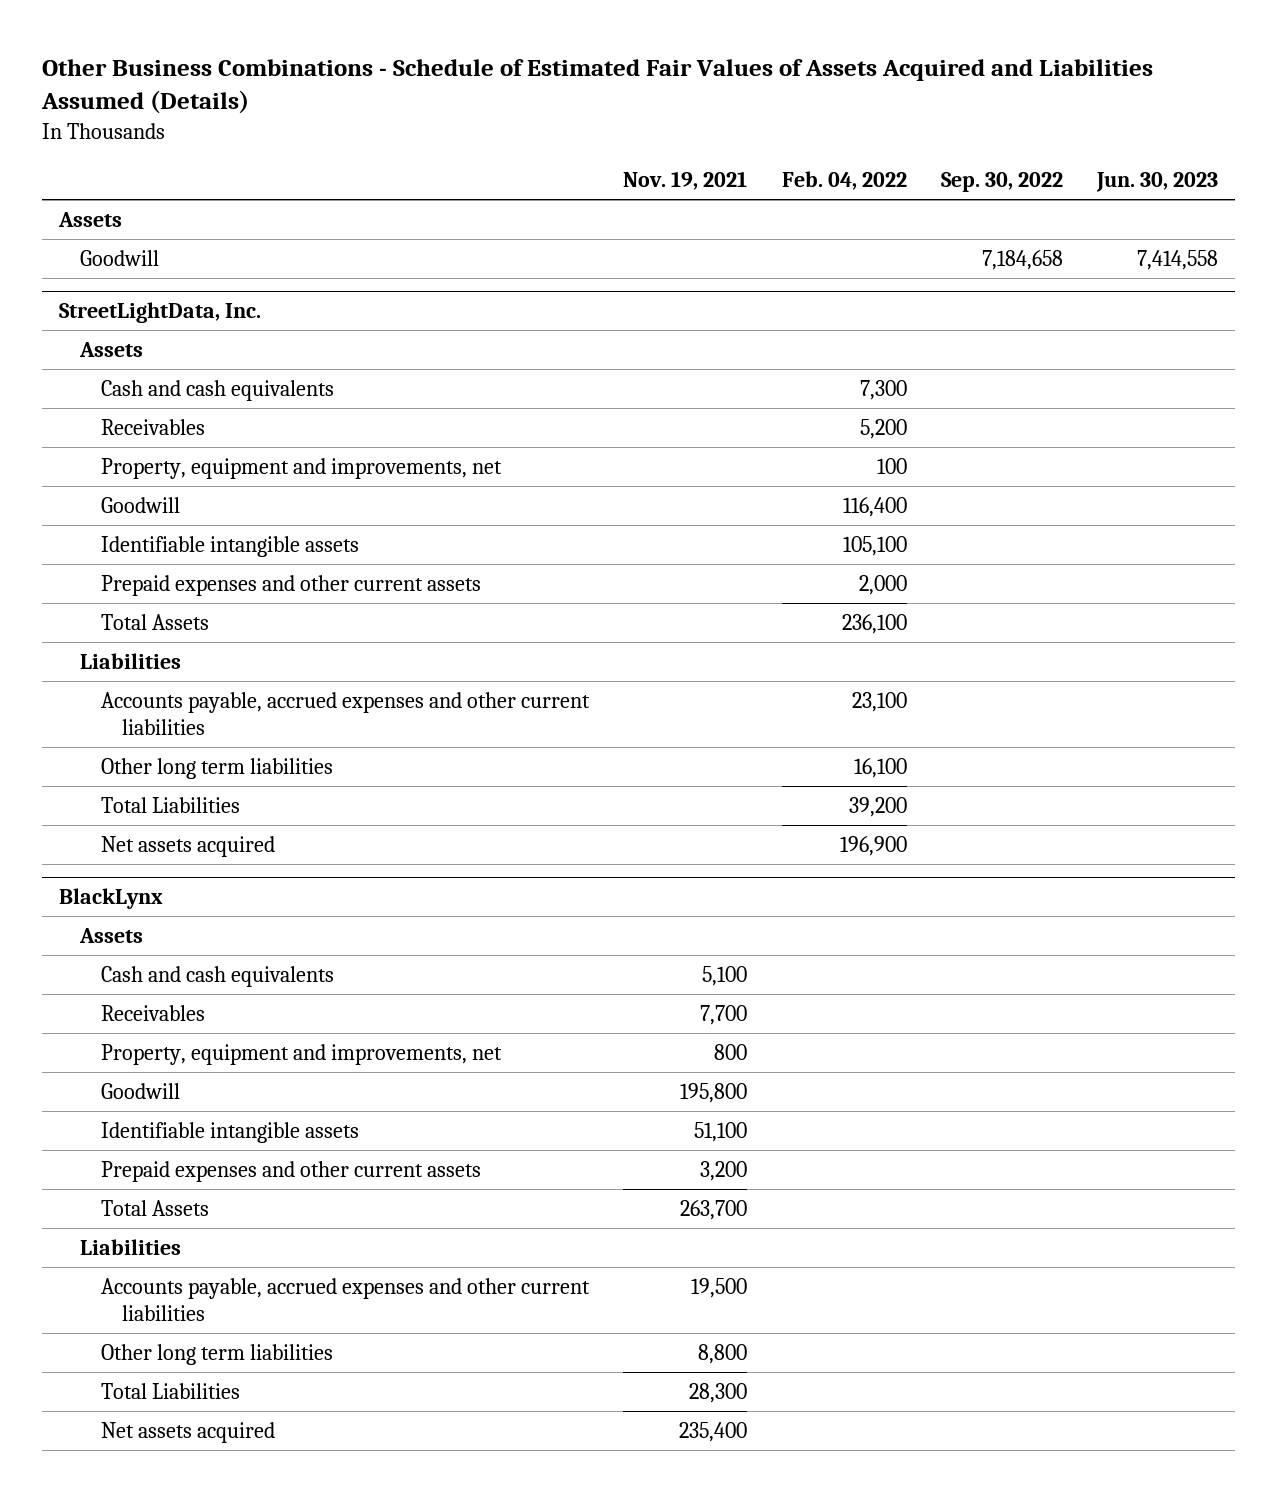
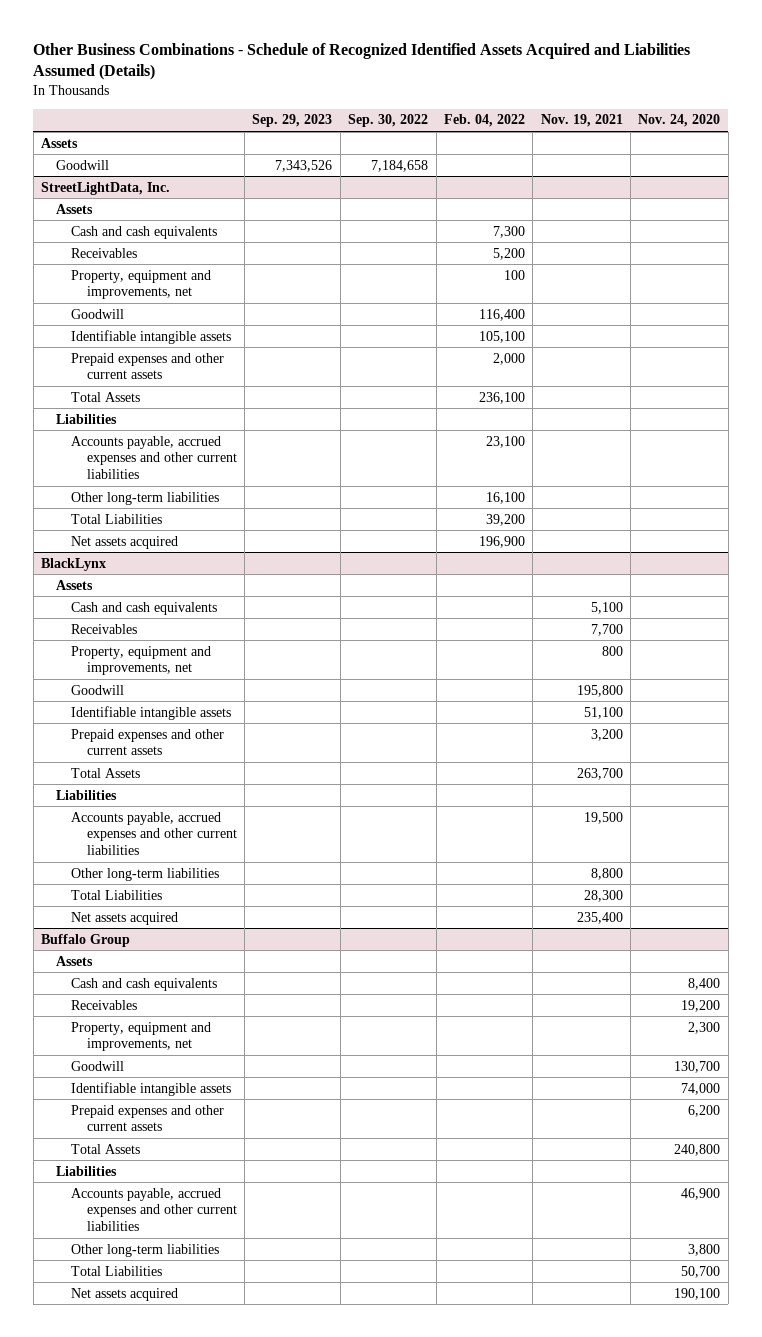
[40,58,1153,115] Other Business Combinations - Schedule of Estimated Fair Values of Assets Acquired and Liabilities Assumed (Details) -> [33,42,691,81] Other Business Combinations - Schedule of Recognized Identified Assets Acquired and Liabilities Assumed (Details)
[1095,172,1218,193] Jun. 30, 2023 -> none
none -> [252,114,333,128] Sep. 29, 2023
none -> [638,114,721,128] Nov. 24, 2020
[101,757,334,779] Other long term liabilities -> [71,491,220,505] Other long-term liabilities
[101,1343,334,1365] Other long term liabilities -> [71,867,220,881] Other long-term liabilities
none -> [41,933,131,947] Buffalo Group
none -> [56,955,94,966] Assets
none -> [71,977,218,991] Cash and cash equivalents
none -> [71,999,138,1010] Receivables
none -> [71,1021,212,1052] Property, equipment and improvements, net
none -> [71,1060,125,1071] Goodwill
none -> [71,1081,232,1096] Identifiable intangible assets
none -> [71,1104,225,1132] Prepaid expenses and other current assets
none -> [71,1143,141,1154] Total Assets
none -> [56,1165,118,1176] Liabilities
none -> [71,1187,237,1232] Accounts payable, accrued expenses and other current liabilities
none -> [71,1243,220,1257] Other long-term liabilities
none -> [71,1265,163,1276] Total Liabilities
none -> [71,1287,179,1301] Net assets acquired

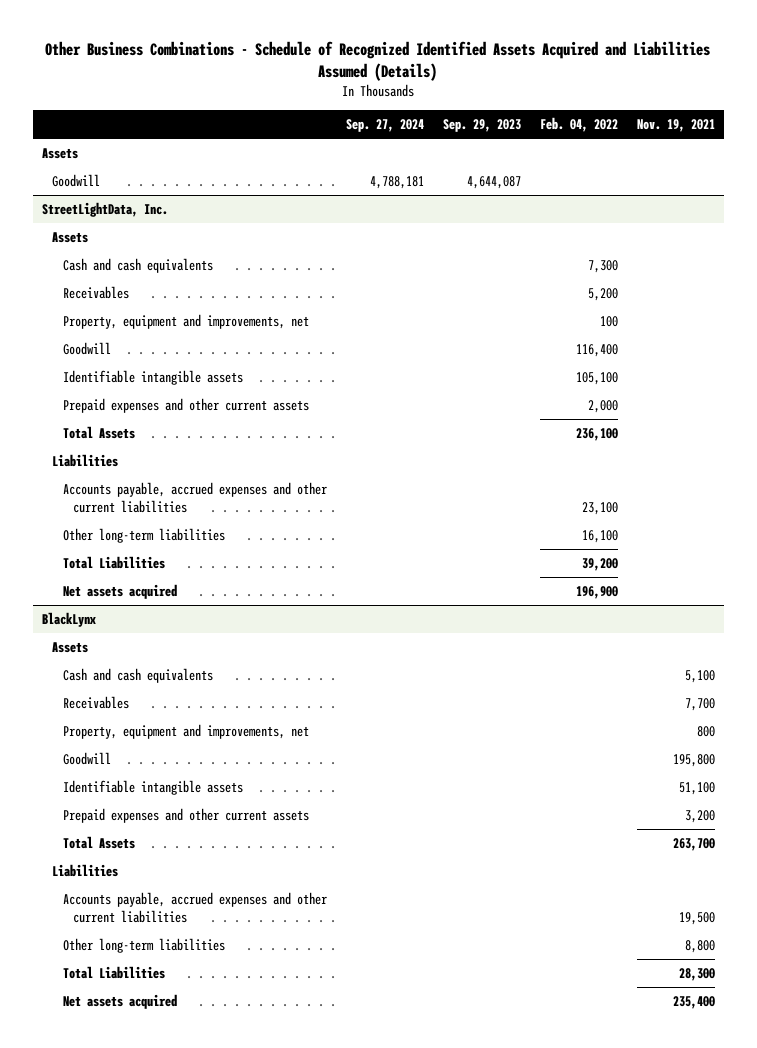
[348,114,429,128] Sep. 30, 2022 -> none
[638,114,721,128] Nov. 24, 2020 -> none
none -> [345,119,424,133] Sep. 27, 2024
[275,159,333,172] 7,343,526 -> [466,175,521,189] 4,644,087
[41,933,131,947] Buffalo Group -> none
[56,955,94,966] Assets -> none
[71,977,218,991] Cash and cash equivalents -> none
[71,999,138,1010] Receivables -> none
[71,1021,212,1052] Property, equipment and improvements, net -> none
[71,1060,125,1071] Goodwill -> none
[71,1081,232,1096] Identifiable intangible assets -> none
[71,1104,225,1132] Prepaid expenses and other current assets -> none
[71,1143,141,1154] Total Assets -> none
[56,1165,118,1176] Liabilities -> none
[71,1187,237,1232] Accounts payable, accrued expenses and other current liabilities -> none
[71,1243,220,1257] Other long-term liabilities -> none
[71,1265,163,1276] Total Liabilities -> none
[71,1287,179,1301] Net assets acquired -> none

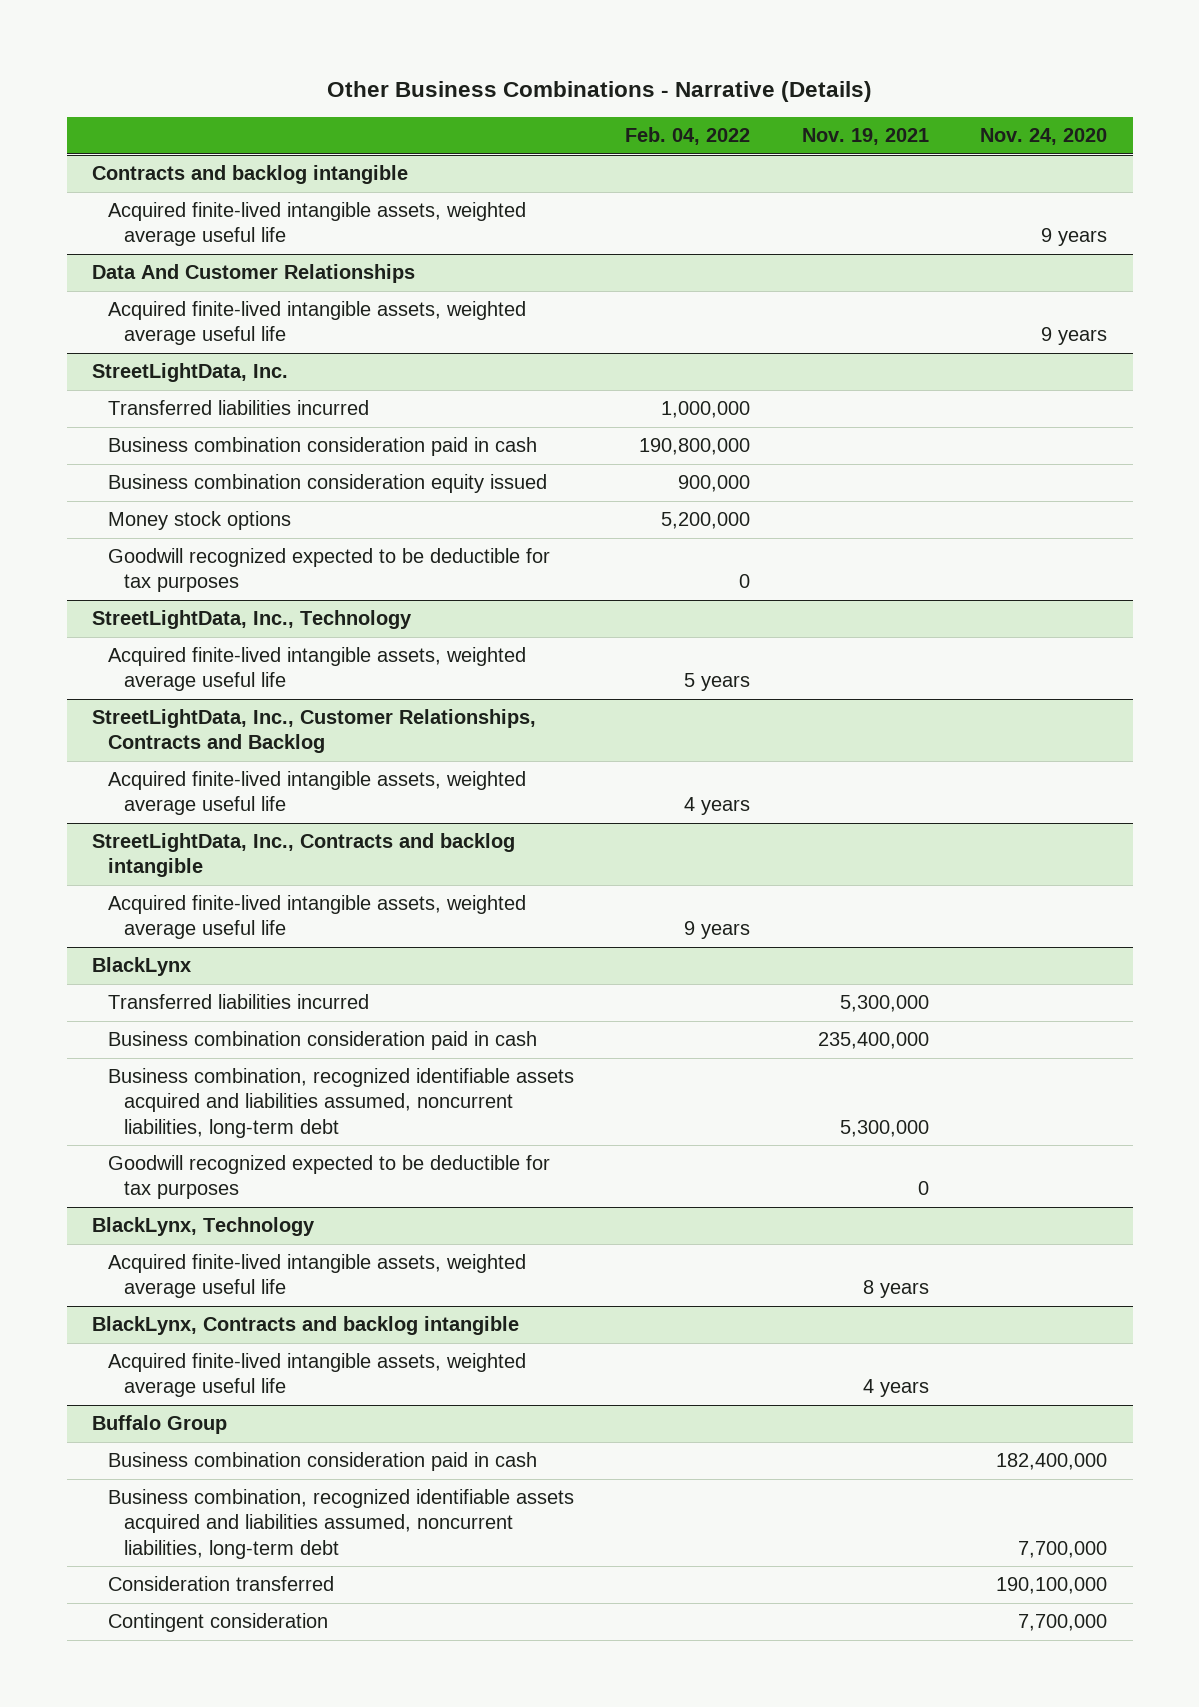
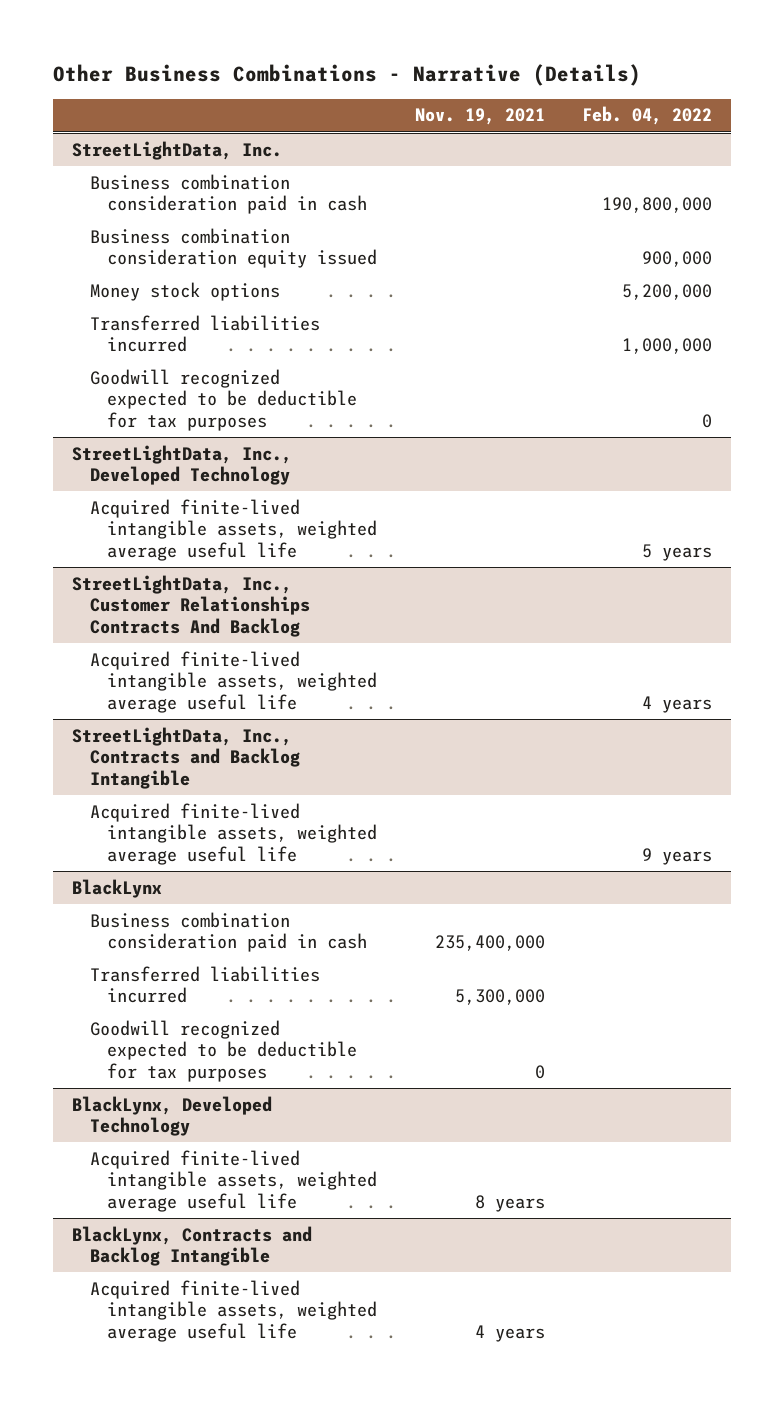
[979,128,1107,146] Nov. 24, 2020 -> none
[92,165,409,185] Contracts and backlog intangible -> none
[108,202,527,247] Acquired finite-lived intangible assets, weighted average useful life -> none
[92,264,416,284] Data And Customer Relationships -> none
[108,301,527,346] Acquired finite-lived intangible assets, weighted average useful life -> none
[108,400,370,416] Transferred liabilities incurred -> [89,314,320,353] Transferred liabilities incurred
[92,610,413,630] StreetLightData, Inc., Technology -> [71,444,292,486] StreetLightData, Inc., Developed Technology
[92,709,537,754] StreetLightData, Inc., Customer Relationships, Contracts and Backlog -> [71,574,310,637] StreetLightData, Inc., Customer Relationships Contracts And Backlog
[92,833,516,878] StreetLightData, Inc., Contracts and backlog intangible -> [71,726,300,789] StreetLightData, Inc., Contracts and Backlog Intangible
[108,1068,575,1138] Business combination, recognized identifiable assets acquired and liabilities assumed, noncurrent liabilities, long-term debt -> none
[108,994,370,1010] Transferred liabilities incurred -> [89,965,320,1004] Transferred liabilities incurred
[92,1217,316,1237] BlackLynx, Technology -> [71,1095,272,1137] BlackLynx, Developed Technology
[92,1316,520,1336] BlackLynx, Contracts and backlog intangible -> [71,1225,312,1267] BlackLynx, Contracts and Backlog Intangible
[92,1415,228,1435] Buffalo Group -> none
[108,1452,538,1472] Business combination consideration paid in cash -> none
[108,1489,575,1559] Business combination, recognized identifiable assets acquired and liabilities assumed, noncurrent liabilities, long-term debt -> none
[108,1576,335,1592] Consideration transferred -> none
[108,1613,329,1633] Contingent consideration -> none

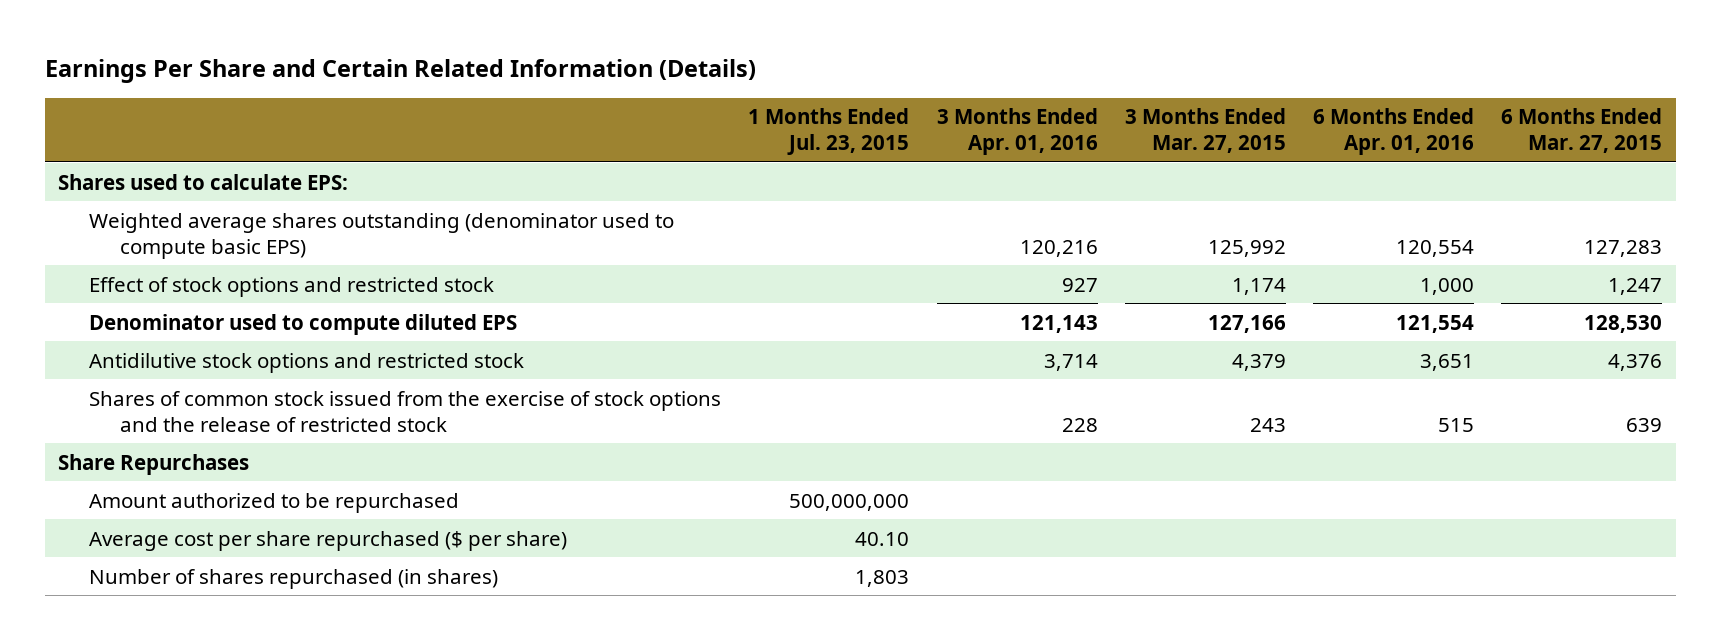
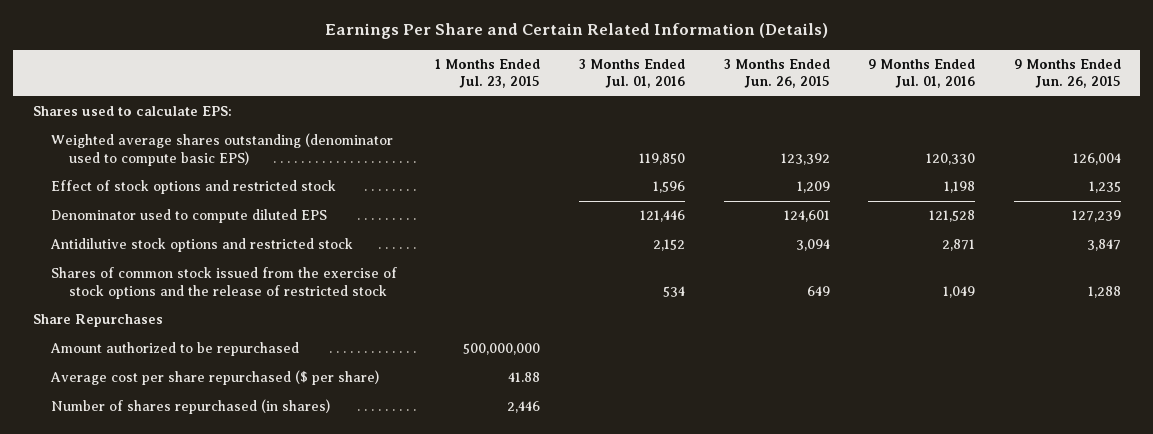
[936,108,1098,156] 3 Months Ended Apr. 01, 2016 -> none
[1124,108,1286,154] 3 Months Ended Mar. 27, 2015 -> none
[1313,108,1475,156] 6 Months Ended Apr. 01, 2016 -> none
[1501,108,1663,154] 6 Months Ended Mar. 27, 2015 -> none
none -> [579,58,686,89] 3 Months Ended Jul. 01, 2016
none -> [723,58,830,89] 3 Months Ended Jun. 26, 2015
none -> [868,58,976,89] 9 Months Ended Jul. 01, 2016
none -> [1013,58,1121,89] 9 Months Ended Jun. 26, 2015
[855,531,910,546] 40.10 -> [508,372,541,383] 41.88
[855,569,910,587] 1,803 -> [507,401,541,414] 2,446

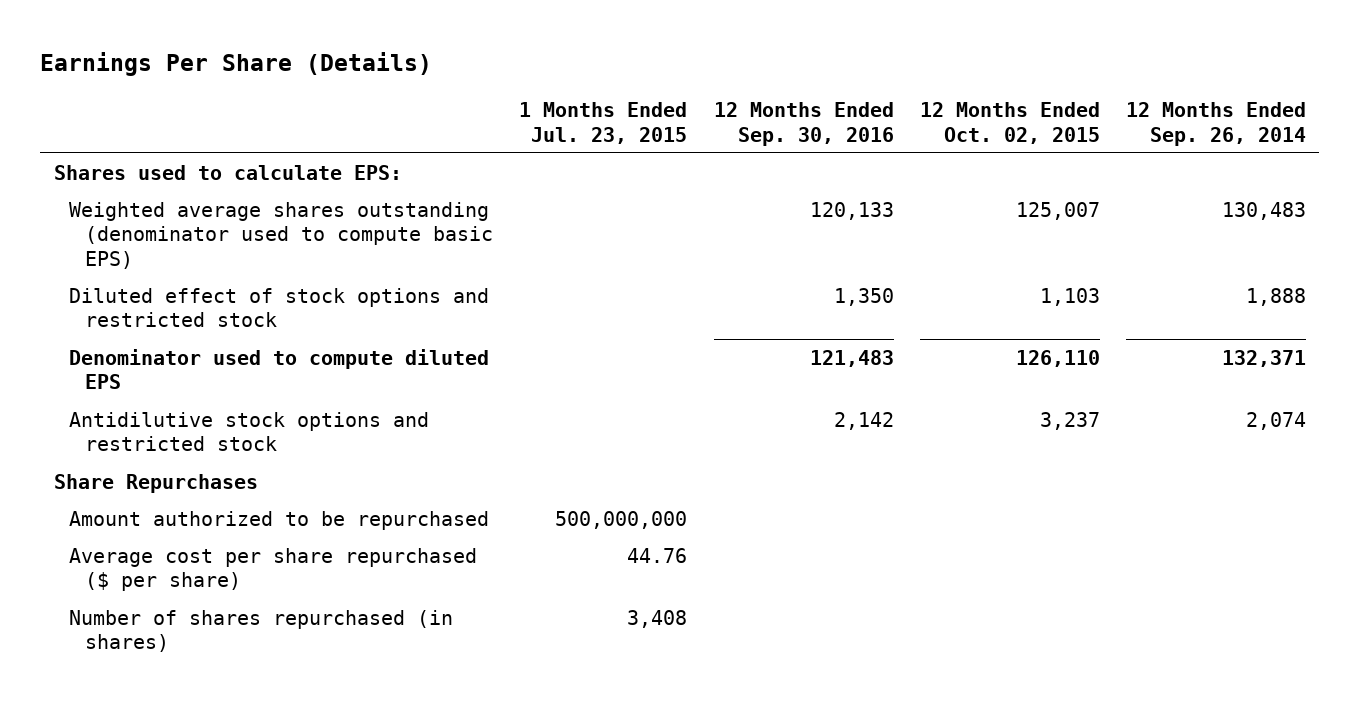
[324,23,828,40] Earnings Per Share and Certain Related Information (Details) -> [40,52,433,77] Earnings Per Share (Details)
[579,58,686,89] 3 Months Ended Jul. 01, 2016 -> none
[723,58,830,89] 3 Months Ended Jun. 26, 2015 -> none
[868,58,976,89] 9 Months Ended Jul. 01, 2016 -> none
[1013,58,1121,89] 9 Months Ended Jun. 26, 2015 -> none
none -> [713,102,894,146] 12 Months Ended Sep. 30, 2016
none -> [919,102,1100,144] 12 Months Ended Oct. 02, 2015
none -> [1126,102,1307,146] 12 Months Ended Sep. 26, 2014
[50,180,336,195] Effect of stock options and restricted stock -> [69,287,490,328] Diluted effect of stock options and restricted stock
[50,267,397,299] Shares of common stock issued from the exercise of stock options and the release of restricted stock -> none
[508,372,541,383] 41.88 -> [627,547,688,563] 44.76
[507,401,541,414] 2,446 -> [627,609,688,628] 3,408

